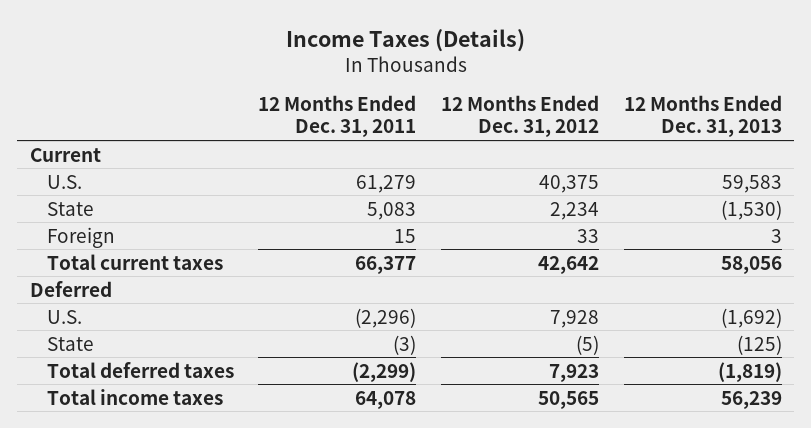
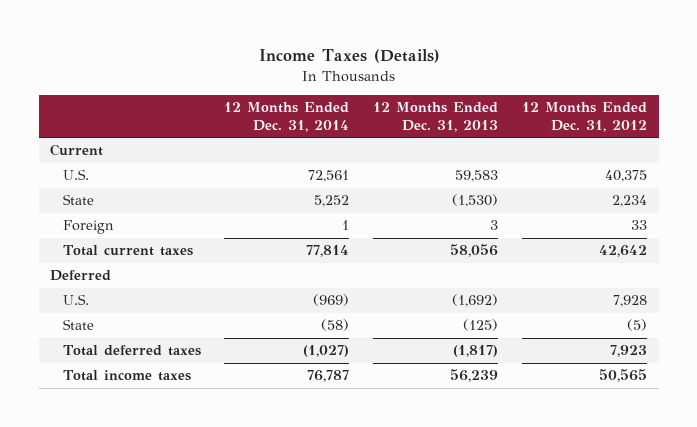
[258,95,417,138] 12 Months Ended Dec. 31, 2011 -> none
none -> [224,102,350,133] 12 Months Ended Dec. 31, 2014
[717,361,782,382] (1,819) -> [453,345,499,358] (1,817)

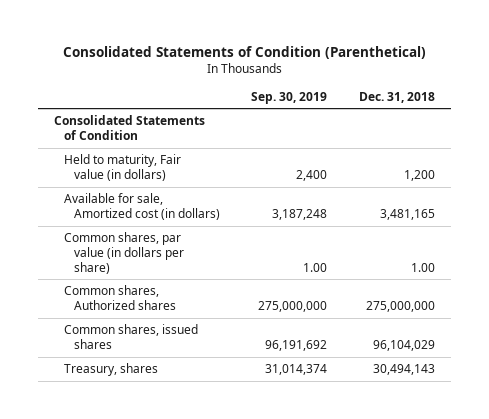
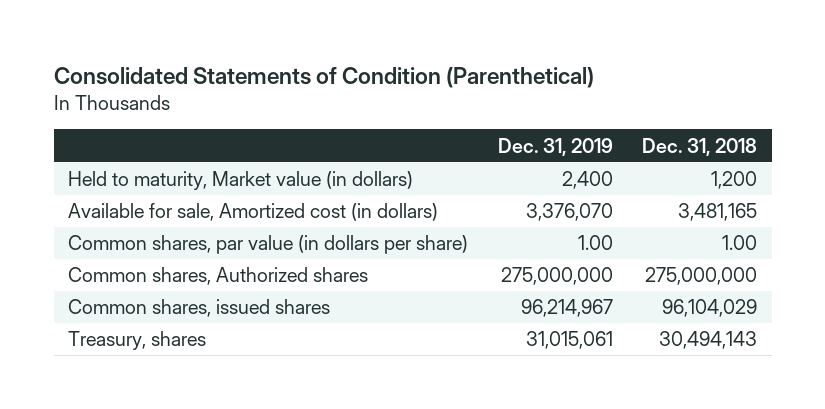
[251,91,328,104] Sep. 30, 2019 -> none
none -> [497,137,613,156] Dec. 31, 2019
[53,115,205,140] Consolidated Statements of Condition -> none
[63,154,181,181] Held to maturity, Fair value (in dollars) -> [68,171,414,191] Held to maturity, Market value (in dollars)

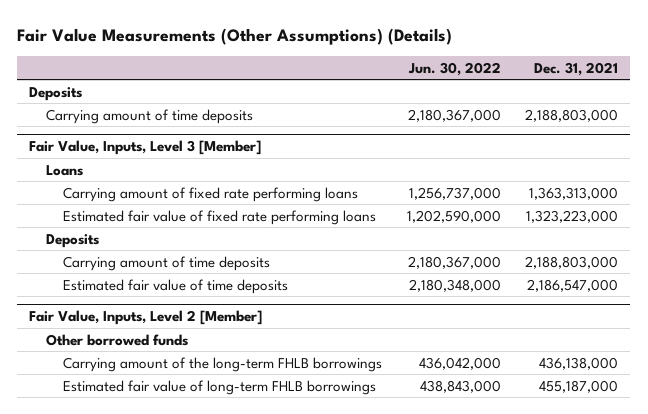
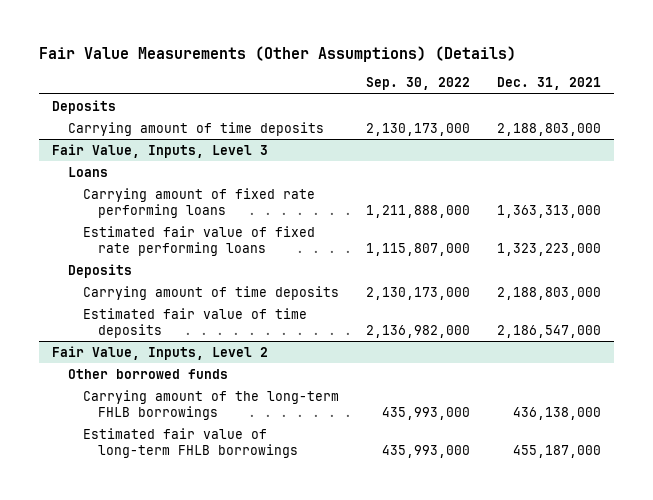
[407,61,501,76] Jun. 30, 2022 -> none
none -> [365,77,470,91] Sep. 30, 2022
[29,140,262,156] Fair Value, Inputs, Level 3 [Member] -> [52,143,269,158] Fair Value, Inputs, Level 3
[29,310,263,326] Fair Value, Inputs, Level 2 [Member] -> [52,345,269,360] Fair Value, Inputs, Level 2

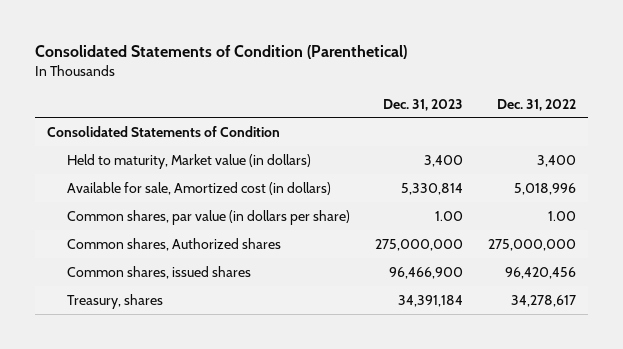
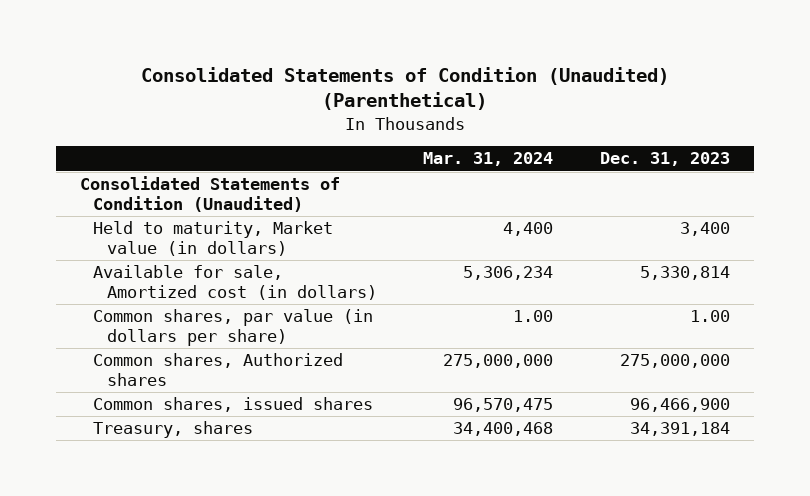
[34,44,407,59] Consolidated Statements of Condition (Parenthetical) -> [140,66,669,111] Consolidated Statements of Condition (Unaudited) (Parenthetical)
[496,98,576,111] Dec. 31, 2022 -> none
none -> [423,152,554,167] Mar. 31, 2024
[47,125,281,137] Consolidated Statements of Condition -> [79,176,340,213] Consolidated Statements of Condition (Unaudited)

